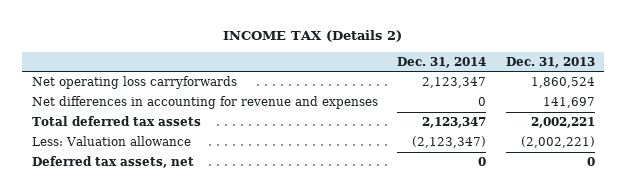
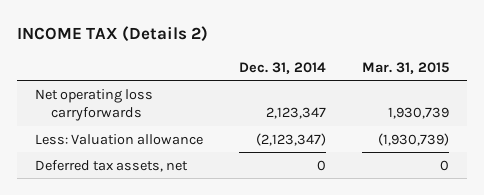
[505,56,595,68] Dec. 31, 2013 -> none
none -> [362,61,450,74] Mar. 31, 2015
[32,96,379,110] Net differences in accounting for revenue and expenses -> none
[32,116,202,127] Total deferred tax assets -> none

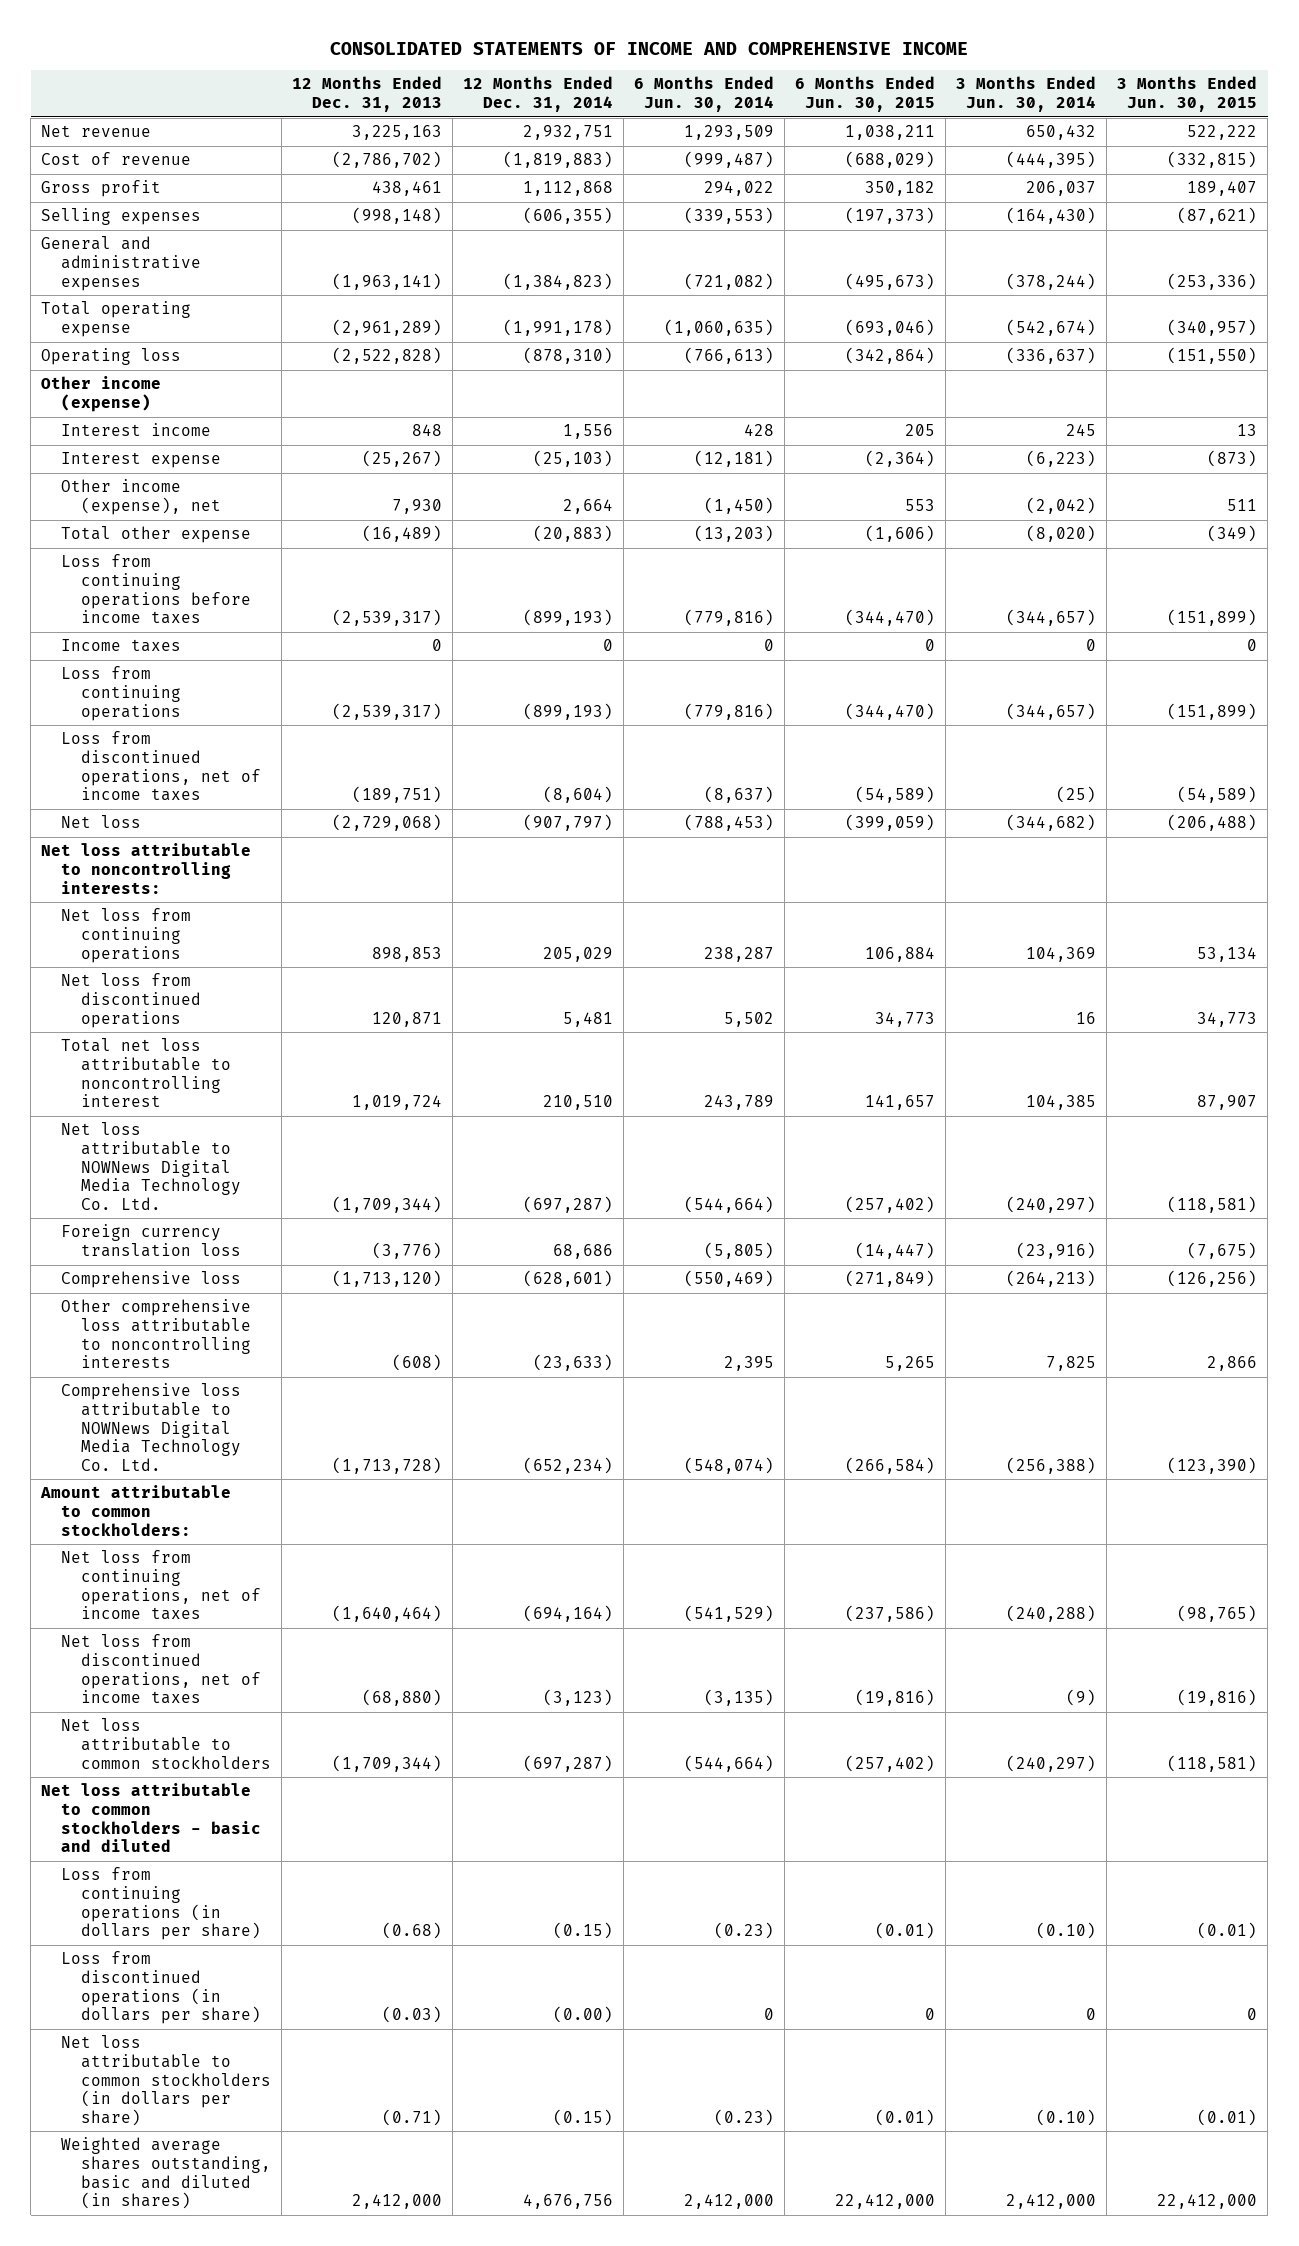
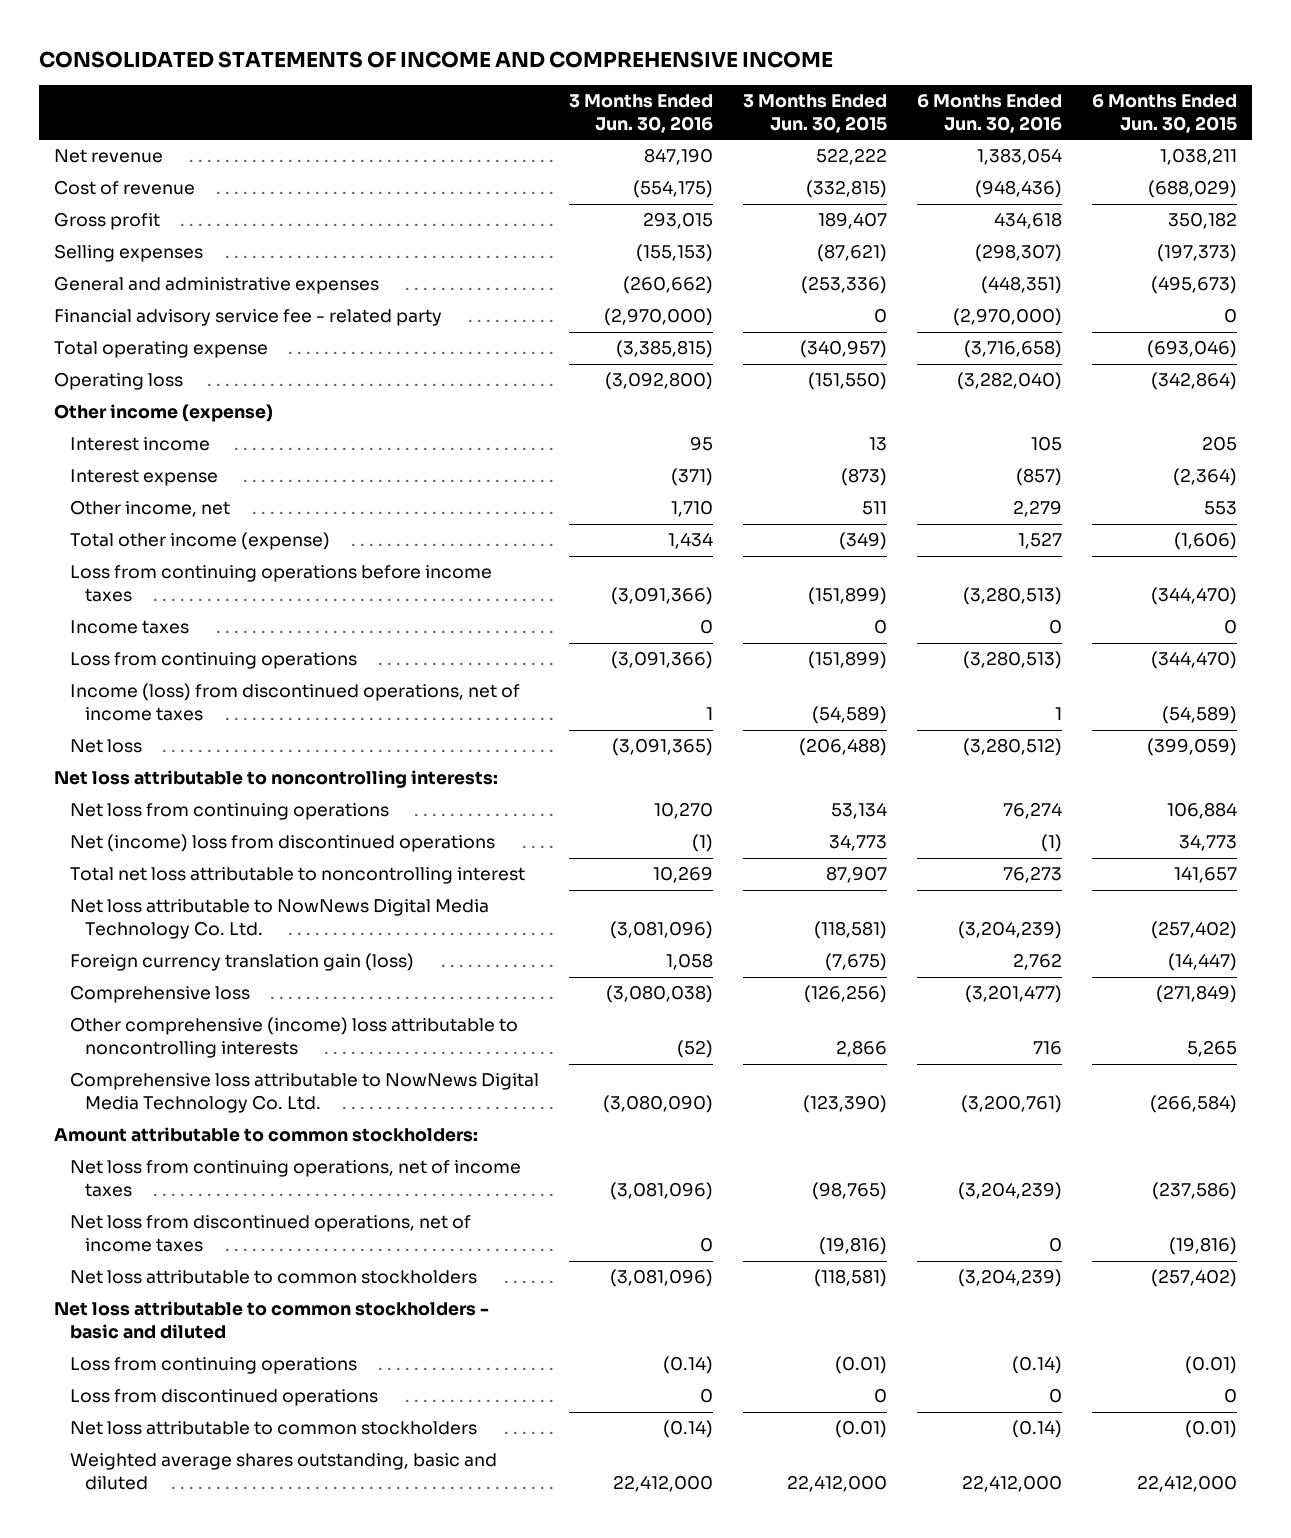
[292,76,443,112] 12 Months Ended Dec. 31, 2013 -> none
[463,76,614,112] 12 Months Ended Dec. 31, 2014 -> none
[634,76,775,112] 6 Months Ended Jun. 30, 2014 -> none
[956,76,1097,112] 3 Months Ended Jun. 30, 2014 -> none
none -> [568,94,713,133] 3 Months Ended Jun. 30, 2016
none -> [916,94,1062,133] 6 Months Ended Jun. 30, 2016
none -> [54,309,443,327] Financial advisory service fee - related party
[61,479,222,515] Other income (expense), net -> [69,500,230,518] Other income, net
[61,526,252,544] Total other expense -> [69,532,330,551] Total other income (expense)
[61,731,262,802] Loss from discontinued operations, net of income taxes -> [69,683,520,722] Income (loss) from discontinued operations, net of income taxes
[61,973,202,1028] Net loss from discontinued operations -> [69,834,495,853] Net (income) loss from discontinued operations
[61,1122,242,1210] Net loss attributable to NOWNews Digital Media Technology Co. Ltd. -> [69,899,489,940] Net loss attributable to NowNews Digital Media Technology Co. Ltd.
[61,1224,242,1257] Foreign currency translation loss -> [69,953,414,972] Foreign currency translation gain (loss)
[61,1299,252,1369] Other comprehensive loss attributable to noncontrolling interests -> [69,1017,518,1059] Other comprehensive (income) loss attributable to noncontrolling interests
[61,1383,242,1471] Comprehensive loss attributable to NOWNews Digital Media Technology Co. Ltd. -> [69,1072,539,1114] Comprehensive loss attributable to NowNews Digital Media Technology Co. Ltd.
[61,1867,262,1941] Loss from continuing operations (in dollars per share) -> [69,1357,357,1375] Loss from continuing operations
[61,1951,262,2025] Loss from discontinued operations (in dollars per share) -> [69,1389,378,1407] Loss from discontinued operations
[61,2035,272,2126] Net loss attributable to common stockholders (in dollars per share) -> [69,1421,477,1436] Net loss attributable to common stockholders
[61,2137,272,2210] Weighted average shares outstanding, basic and diluted (in shares) -> [69,1453,497,1491] Weighted average shares outstanding, basic and diluted

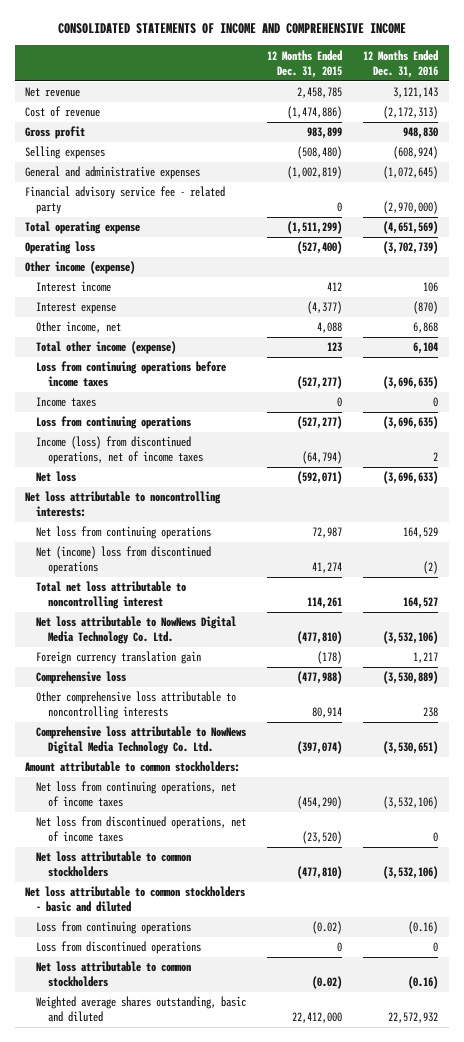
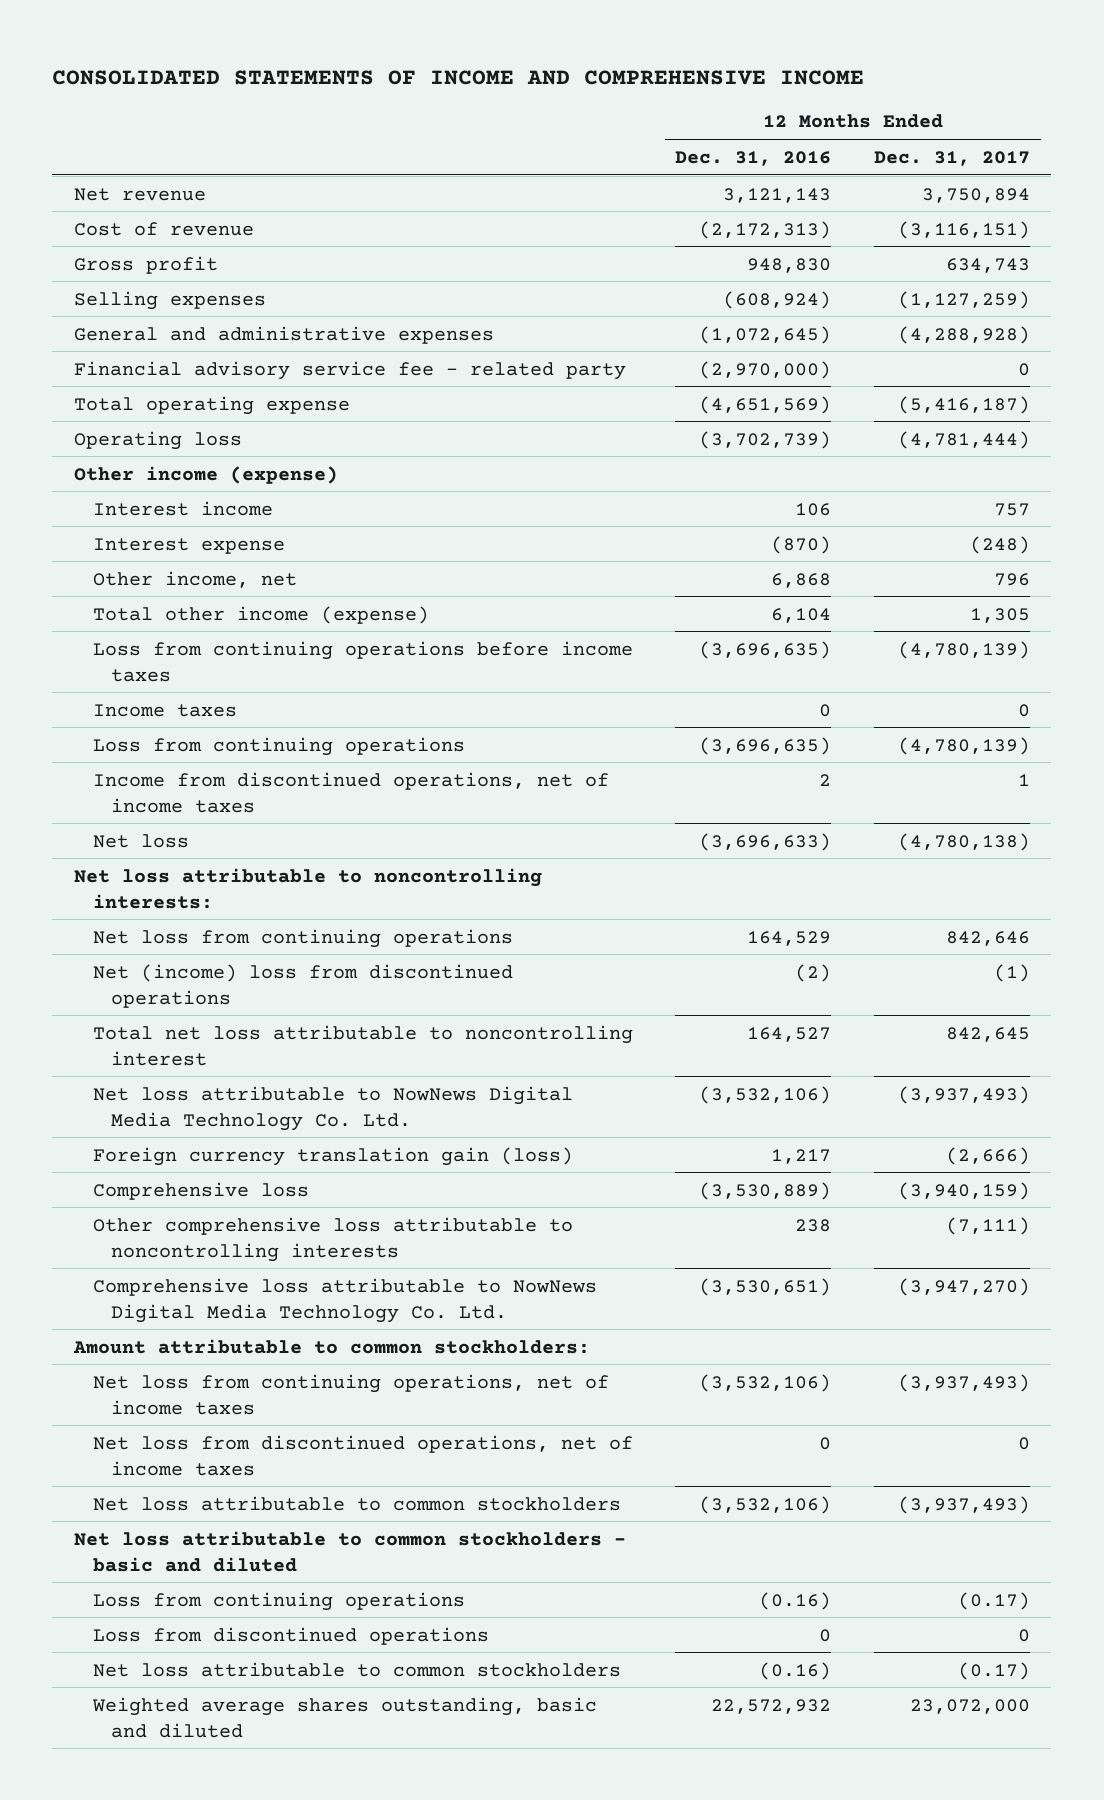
[267,49,343,78] 12 Months Ended Dec. 31, 2015 -> none
none -> [874,150,1031,166] Dec. 31, 2017
[36,436,203,465] Income (loss) from discontinued operations, net of income taxes -> [92,771,609,813] Income from discontinued operations, net of income taxes
[36,651,202,665] Foreign currency translation gain -> [92,1146,573,1166] Foreign currency translation gain (loss)

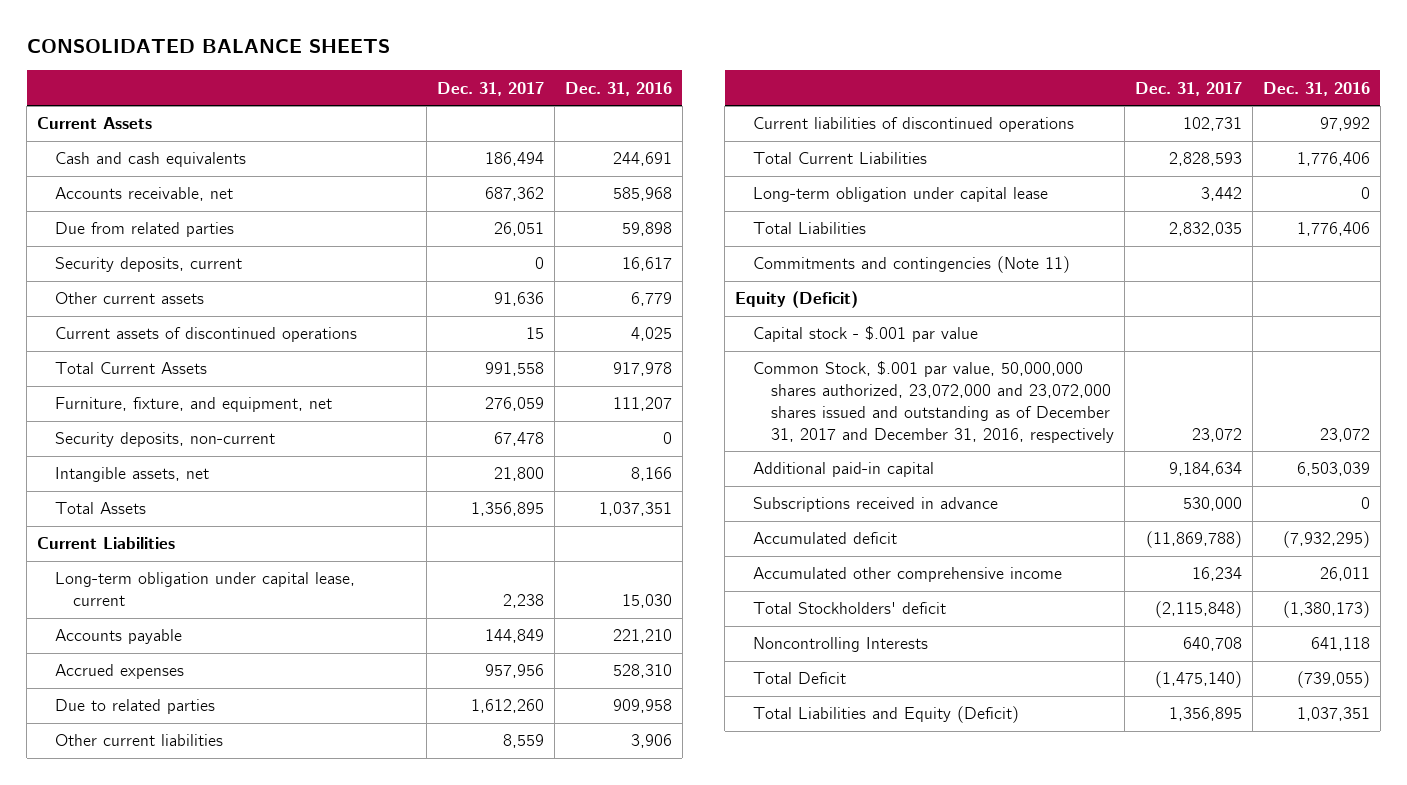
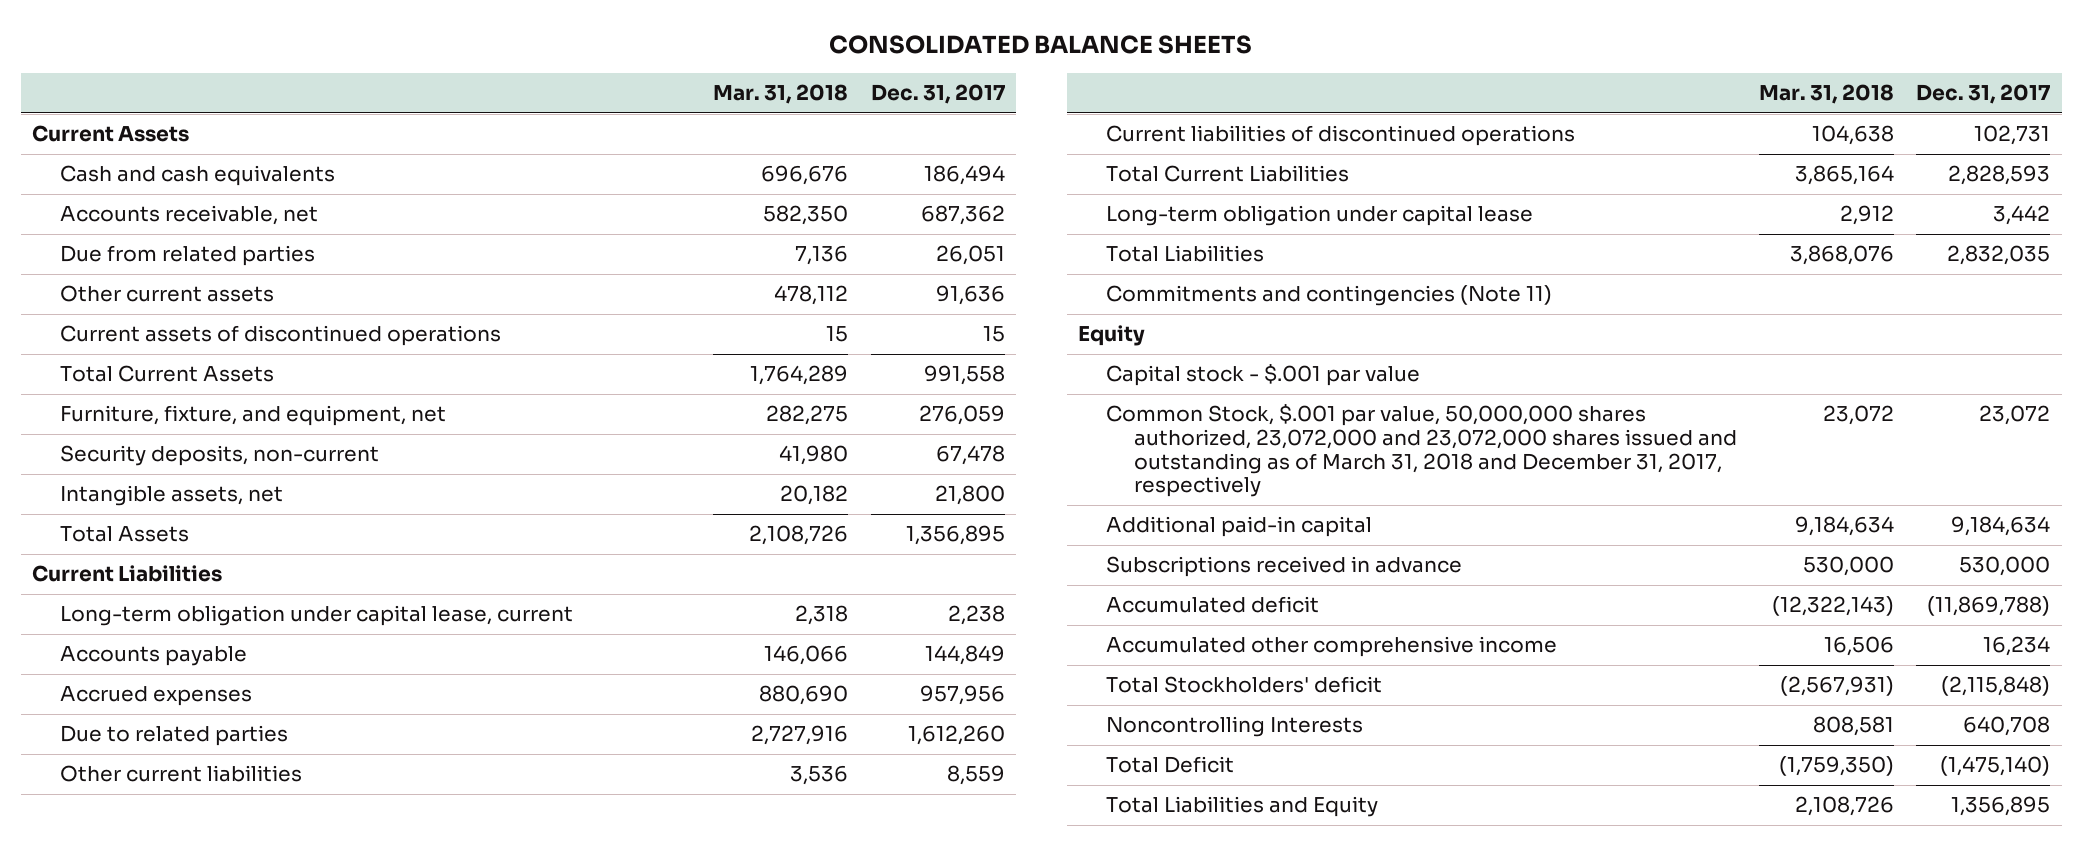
[564,81,672,96] Dec. 31, 2016 -> none
none -> [713,84,849,105] Mar. 31, 2018
[55,257,243,273] Security deposits, current -> none
[735,291,859,309] Equity (Deficit) -> [1077,325,1145,347] Equity
[753,361,1115,443] Common Stock, $.001 par value, 50,000,000 shares authorized, 23,072,000 and 23,072,000 shares issued and outstanding as of December 31, 2017 and December 31, 2016, respectively -> [1105,404,1738,498] Common Stock, $.001 par value, 50,000,000 shares authorized, 23,072,000 and 23,072,000 shares issued and outstanding as of March 31, 2018 and December 31, 2017, respectively
[753,706,1020,724] Total Liabilities and Equity (Deficit) -> [1105,796,1378,818] Total Liabilities and Equity

